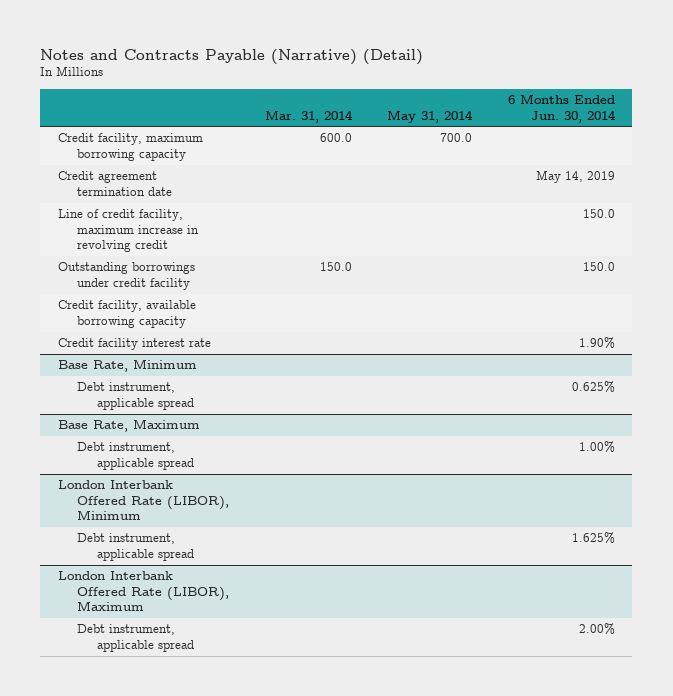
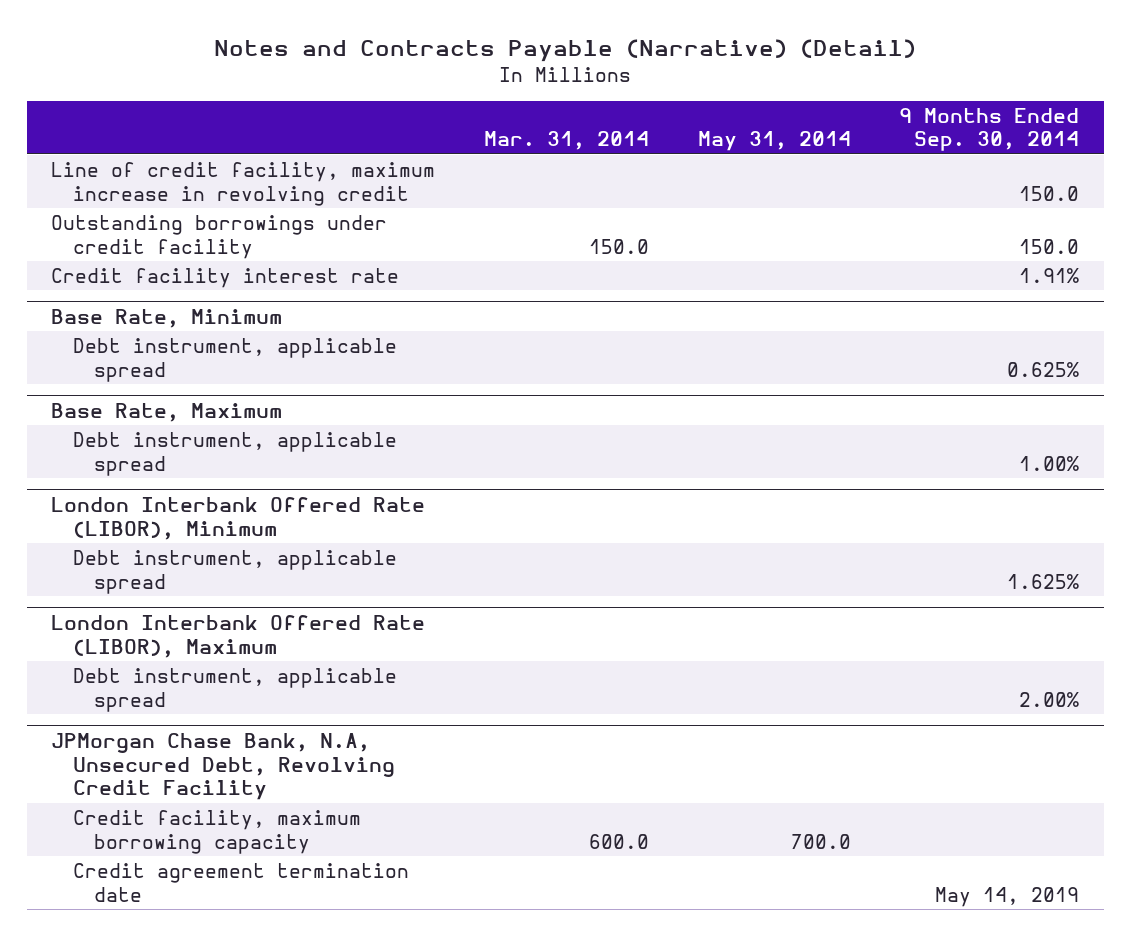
[507,94,616,123] 6 Months Ended Jun. 30, 2014 -> none
none -> [899,107,1080,152] 9 Months Ended Sep. 30, 2014
[57,133,203,161] Credit facility, maximum borrowing capacity -> none
[57,171,173,196] Credit agreement termination date -> none
[57,300,196,328] Credit facility, available borrowing capacity -> none
none -> [51,732,395,801] JPMorgan Chase Bank, N.A, Unsecured Debt, Revolving Credit Facility
none -> [72,809,361,854] Credit facility, maximum borrowing capacity
none -> [72,862,409,902] Credit agreement termination date

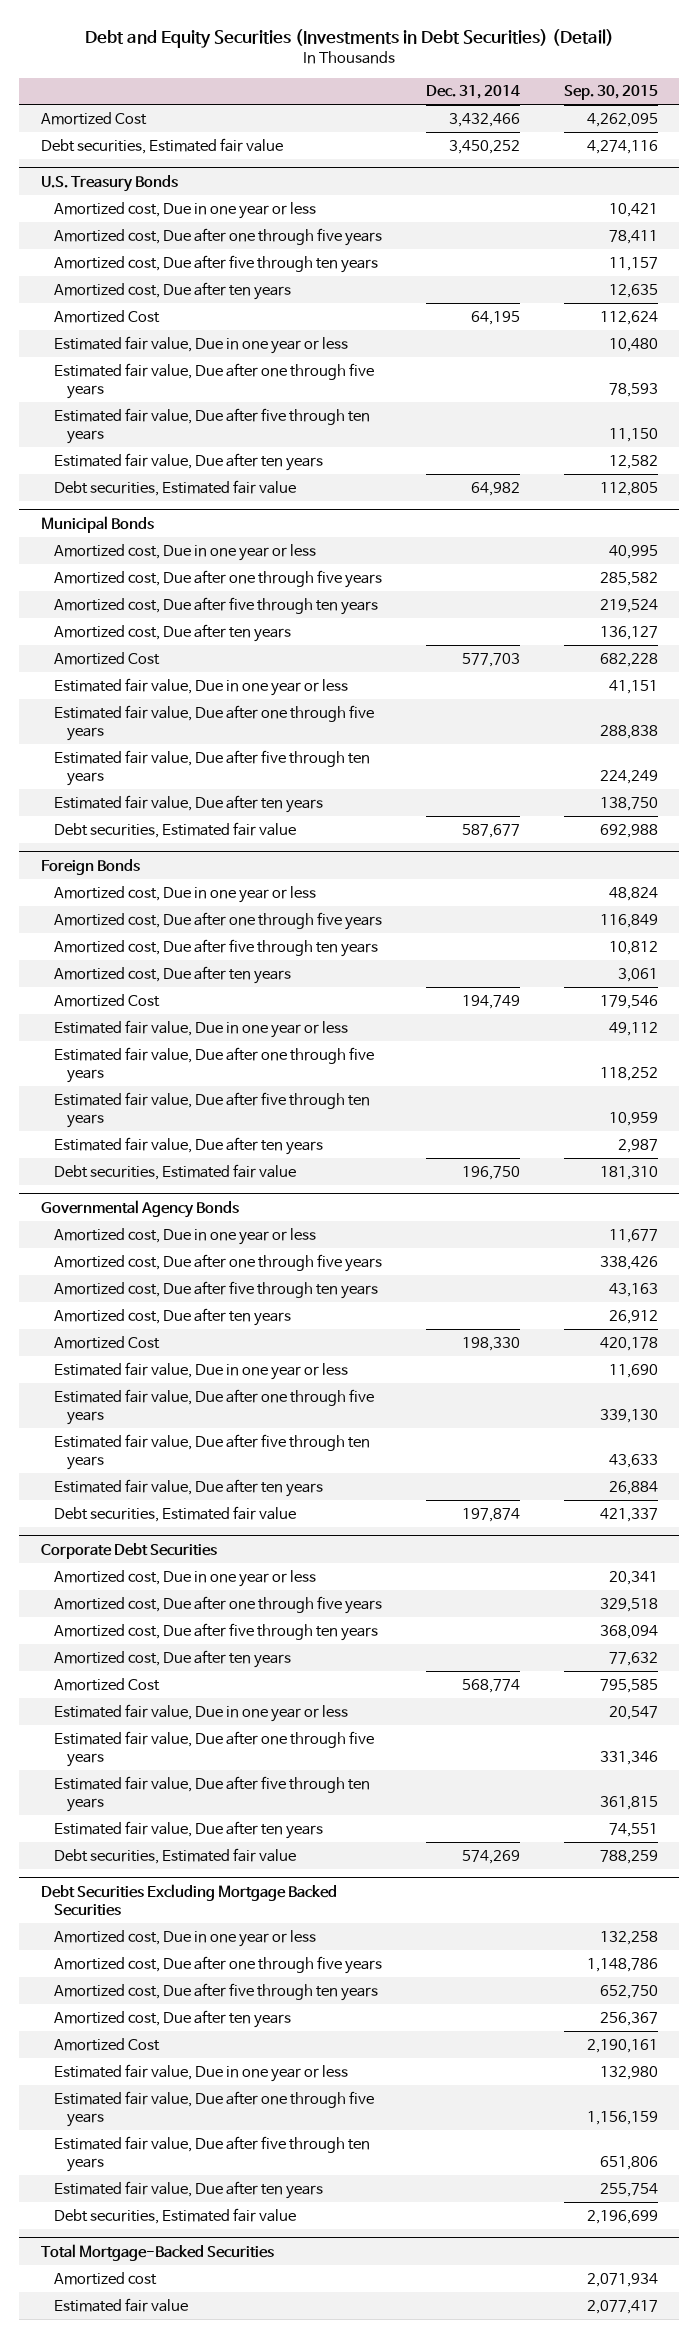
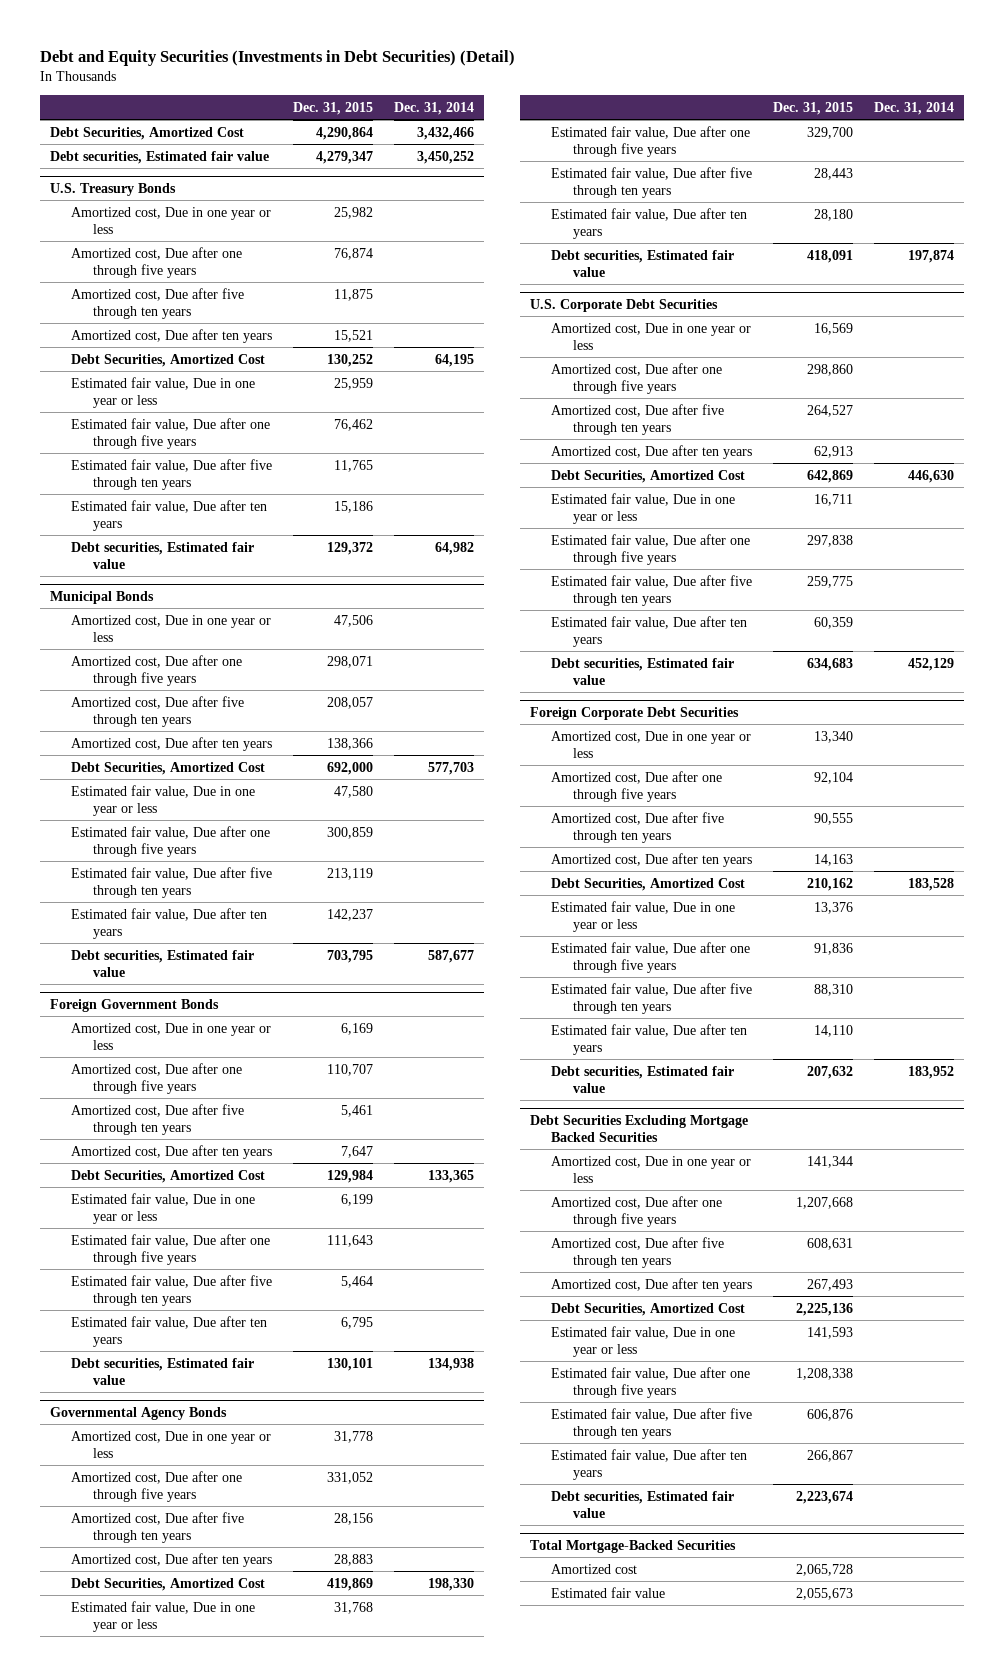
[563,85,658,101] Sep. 30, 2015 -> none
none -> [293,101,374,115] Dec. 31, 2015
[41,111,148,125] Amortized Cost -> [50,126,245,140] Debt Securities, Amortized Cost
[54,309,161,323] Amortized Cost -> [71,353,266,367] Debt Securities, Amortized Cost
[54,651,161,665] Amortized Cost -> [71,761,266,775] Debt Securities, Amortized Cost
[41,858,141,875] Foreign Bonds -> [50,999,220,1013] Foreign Government Bonds
[54,993,161,1007] Amortized Cost -> [71,1169,266,1183] Debt Securities, Amortized Cost
[461,994,520,1009] 194,749 -> [428,1169,475,1183] 133,365
[461,1165,520,1180] 196,750 -> [428,1357,475,1371] 134,938
[54,1335,161,1349] Amortized Cost -> [71,1577,266,1591] Debt Securities, Amortized Cost
[41,1542,218,1559] Corporate Debt Securities -> none
[54,1569,317,1587] Amortized cost, Due in one year or less -> none
[54,1595,383,1614] Amortized cost, Due after one through five years -> none
[54,1622,379,1641] Amortized cost, Due after five through ten years -> none
[54,1649,292,1668] Amortized cost, Due after ten years -> none
[54,1677,161,1691] Amortized Cost -> none
[54,1703,349,1722] Estimated fair value, Due in one year or less -> none
[54,1730,375,1767] Estimated fair value, Due after one through five years -> none
[54,1775,371,1812] Estimated fair value, Due after five through ten years -> none
[54,1820,324,1839] Estimated fair value, Due after ten years -> none
[54,1847,297,1864] Debt securities, Estimated fair value -> none
none -> [530,299,719,313] U.S. Corporate Debt Securities
none -> [551,322,752,350] Amortized cost, Due in one year or less
none -> [551,362,723,394] Amortized cost, Due after one through five years
none -> [551,403,725,435] Amortized cost, Due after five through ten years
none -> [551,444,753,459] Amortized cost, Due after ten years
none -> [551,469,746,483] Debt Securities, Amortized Cost
none -> [551,492,736,524] Estimated fair value, Due in one year or less
none -> [551,533,751,565] Estimated fair value, Due after one through five years
none -> [551,574,753,606] Estimated fair value, Due after five through ten years
none -> [551,615,748,647] Estimated fair value, Due after ten years
none -> [551,657,735,685] Debt securities, Estimated fair value
none -> [530,707,740,721] Foreign Corporate Debt Securities
none -> [551,730,752,758] Amortized cost, Due in one year or less
none -> [551,770,723,802] Amortized cost, Due after one through five years
none -> [551,811,725,843] Amortized cost, Due after five through ten years
none -> [551,852,753,867] Amortized cost, Due after ten years
none -> [551,877,746,891] Debt Securities, Amortized Cost
none -> [551,900,736,932] Estimated fair value, Due in one year or less
none -> [551,941,751,973] Estimated fair value, Due after one through five years
none -> [551,982,753,1014] Estimated fair value, Due after five through ten years
none -> [551,1023,748,1055] Estimated fair value, Due after ten years
none -> [551,1065,735,1093] Debt securities, Estimated fair value
[54,2037,161,2051] Amortized Cost -> [551,1302,746,1316] Debt Securities, Amortized Cost

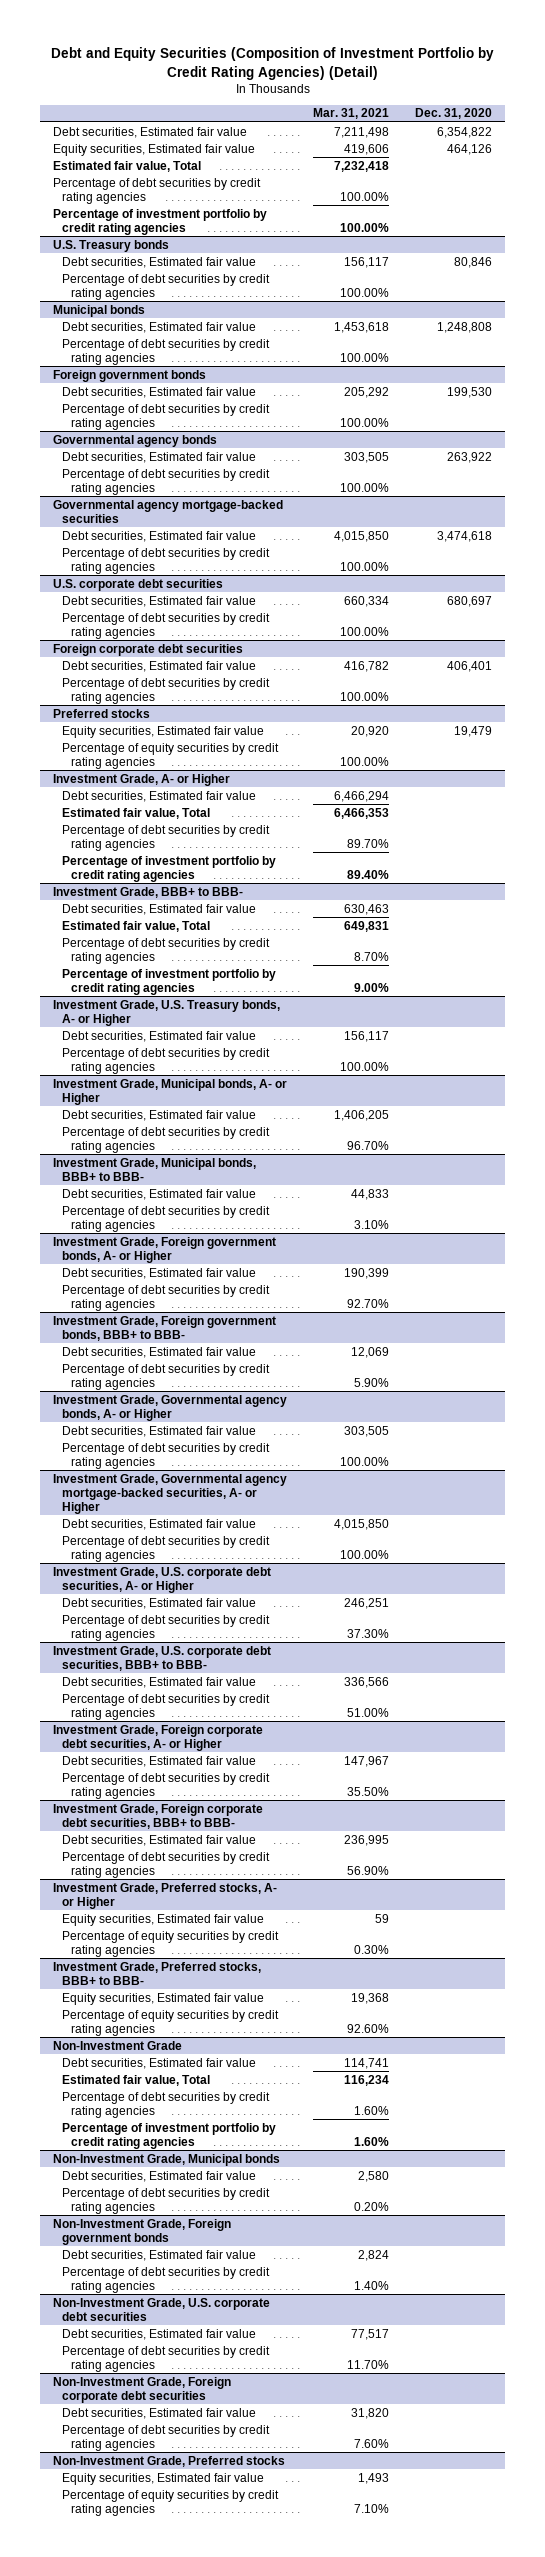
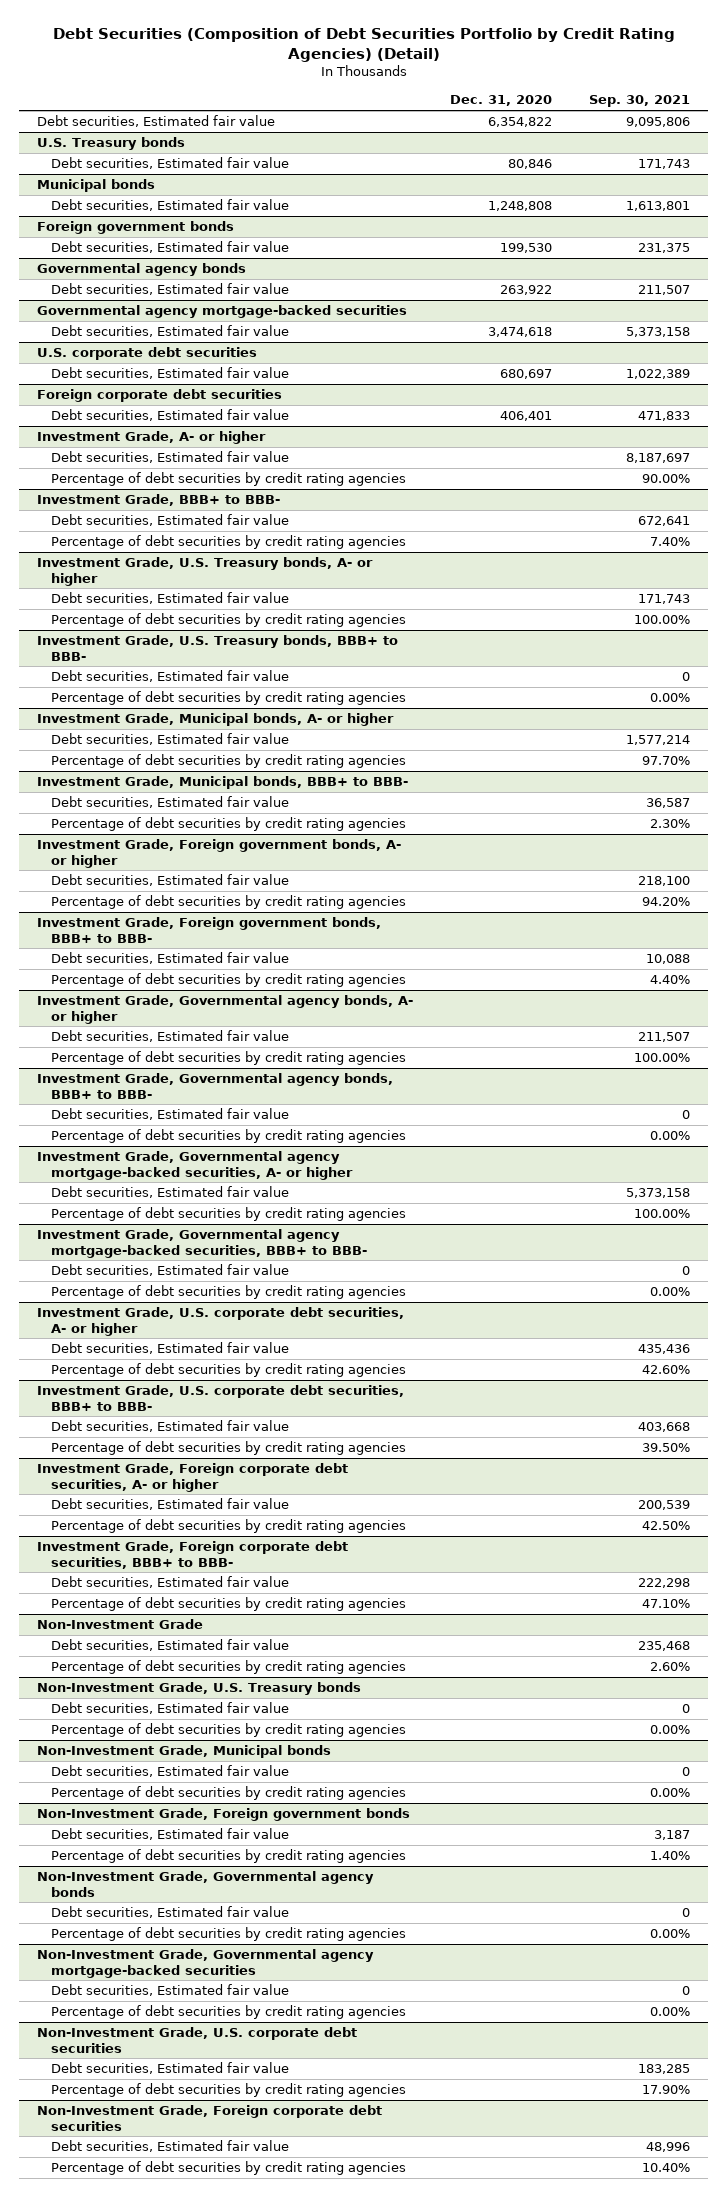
[50,47,494,80] Debt and Equity Securities (Composition of Investment Portfolio by Credit Rating Agencies) (Detail) -> [52,28,675,63] Debt Securities (Composition of Debt Securities Portfolio by Credit Rating Agencies) (Detail)
[313,108,390,120] Mar. 31, 2021 -> none
none -> [588,95,690,108] Sep. 30, 2021
[53,143,256,156] Equity securities, Estimated fair value -> none
[53,160,202,172] Estimated fair value, Total -> none
[53,177,262,204] Percentage of debt securities by credit rating agencies -> none
[53,208,268,235] Percentage of investment portfolio by credit rating agencies -> none
[62,273,271,300] Percentage of debt securities by credit rating agencies -> none
[62,338,271,365] Percentage of debt securities by credit rating agencies -> none
[62,403,271,430] Percentage of debt securities by credit rating agencies -> none
[62,468,271,495] Percentage of debt securities by credit rating agencies -> none
[62,547,271,574] Percentage of debt securities by credit rating agencies -> none
[62,612,271,639] Percentage of debt securities by credit rating agencies -> none
[62,677,271,704] Percentage of debt securities by credit rating agencies -> none
[53,708,151,718] Preferred stocks -> none
[62,725,265,738] Equity securities, Estimated fair value -> none
[62,742,280,769] Percentage of equity securities by credit rating agencies -> none
[53,773,231,786] Investment Grade, A- or Higher -> [37,431,267,445] Investment Grade, A- or higher
[62,807,211,819] Estimated fair value, Total -> none
[62,855,277,882] Percentage of investment portfolio by credit rating agencies -> none
[62,920,211,932] Estimated fair value, Total -> none
[62,968,277,995] Percentage of investment portfolio by credit rating agencies -> none
[53,999,281,1026] Investment Grade, U.S. Treasury bonds, A- or Higher -> [37,557,374,586] Investment Grade, U.S. Treasury bonds, A- or higher
none -> [37,635,399,661] Investment Grade, U.S. Treasury bonds, BBB+ to BBB-
none -> [50,670,289,683] Debt securities, Estimated fair value
none -> [50,691,406,706] Percentage of debt securities by credit rating agencies
[53,1078,288,1105] Investment Grade, Municipal bonds, A- or Higher -> [37,713,395,727] Investment Grade, Municipal bonds, A- or higher
[53,1236,277,1263] Investment Grade, Foreign government bonds, A- or Higher -> [37,839,402,868] Investment Grade, Foreign government bonds, A- or higher
[53,1394,288,1421] Investment Grade, Governmental agency bonds, A- or Higher -> [37,995,414,1024] Investment Grade, Governmental agency bonds, A- or higher
none -> [37,1073,394,1099] Investment Grade, Governmental agency bonds, BBB+ to BBB-
none -> [50,1108,289,1121] Debt securities, Estimated fair value
none -> [50,1129,406,1144] Percentage of debt securities by credit rating agencies
[53,1473,288,1514] Investment Grade, Governmental agency mortgage-backed securities, A- or Higher -> [37,1151,353,1180] Investment Grade, Governmental agency mortgage-backed securities, A- or higher
none -> [37,1229,367,1258] Investment Grade, Governmental agency mortgage-backed securities, BBB+ to BBB-
none -> [50,1264,289,1277] Debt securities, Estimated fair value
none -> [50,1285,406,1300] Percentage of debt securities by credit rating agencies
[53,1566,272,1593] Investment Grade, U.S. corporate debt securities, A- or Higher -> [37,1307,405,1336] Investment Grade, U.S. corporate debt securities, A- or higher
[53,1724,264,1751] Investment Grade, Foreign corporate debt securities, A- or Higher -> [37,1463,349,1492] Investment Grade, Foreign corporate debt securities, A- or higher
[53,1882,278,1909] Investment Grade, Preferred stocks, A- or Higher -> none
[62,1913,265,1926] Equity securities, Estimated fair value -> none
[62,1930,280,1957] Percentage of equity securities by credit rating agencies -> none
[53,1961,262,1985] Investment Grade, Preferred stocks, BBB+ to BBB- -> none
[62,1992,265,2005] Equity securities, Estimated fair value -> none
[62,2009,280,2036] Percentage of equity securities by credit rating agencies -> none
[62,2074,211,2086] Estimated fair value, Total -> none
[62,2122,277,2149] Percentage of investment portfolio by credit rating agencies -> none
none -> [37,1682,362,1696] Non-Investment Grade, U.S. Treasury bonds
none -> [50,1702,289,1715] Debt securities, Estimated fair value
none -> [50,1723,406,1738] Percentage of debt securities by credit rating agencies
none -> [37,1871,375,1897] Non-Investment Grade, Governmental agency bonds
none -> [50,1906,289,1919] Debt securities, Estimated fair value
none -> [50,1927,406,1942] Percentage of debt securities by credit rating agencies
none -> [37,1949,375,1978] Non-Investment Grade, Governmental agency mortgage-backed securities
none -> [50,1984,289,1997] Debt securities, Estimated fair value
none -> [50,2005,406,2020] Percentage of debt securities by credit rating agencies
[53,2455,286,2467] Non-Investment Grade, Preferred stocks -> none
[62,2472,265,2485] Equity securities, Estimated fair value -> none
[62,2489,280,2516] Percentage of equity securities by credit rating agencies -> none

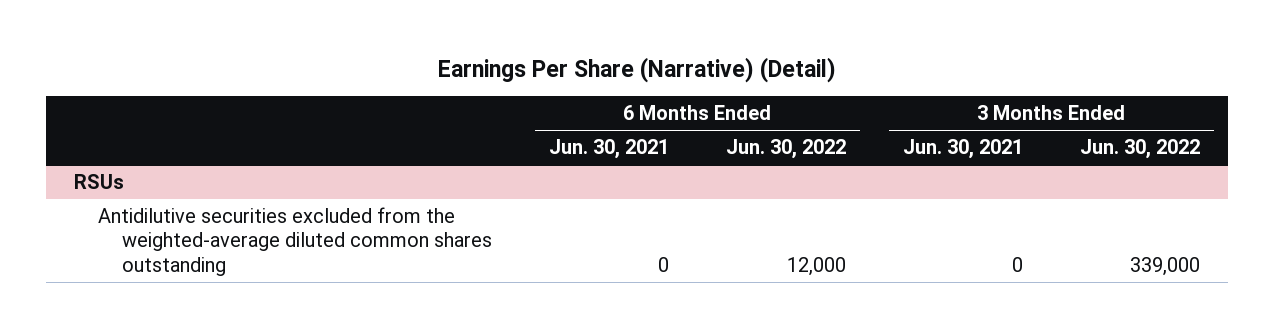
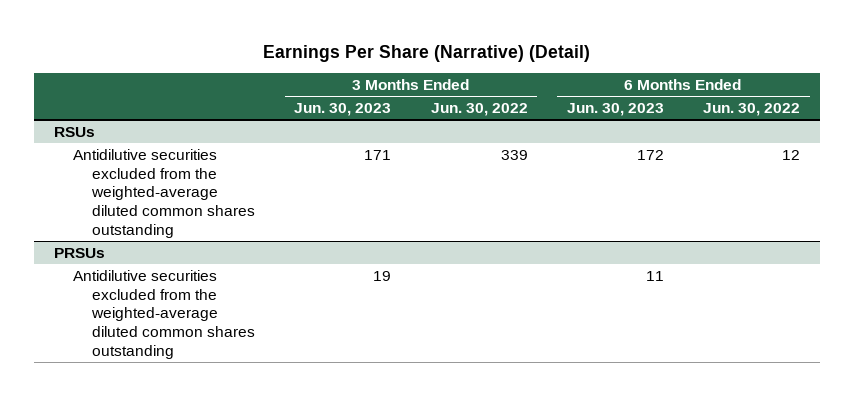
[548,139,669,160] Jun. 30, 2021 -> none
[902,139,1023,160] Jun. 30, 2021 -> none
none -> [294,102,392,116] Jun. 30, 2023
none -> [566,102,664,116] Jun. 30, 2023
[786,256,846,276] 12,000 -> [781,149,800,160] 12
[1129,256,1200,276] 339,000 -> [500,149,528,160] 339
none -> [53,247,105,258] PRSUs
none -> [72,269,256,359] Antidilutive securities excluded from the weighted-average diluted common shares outstanding

